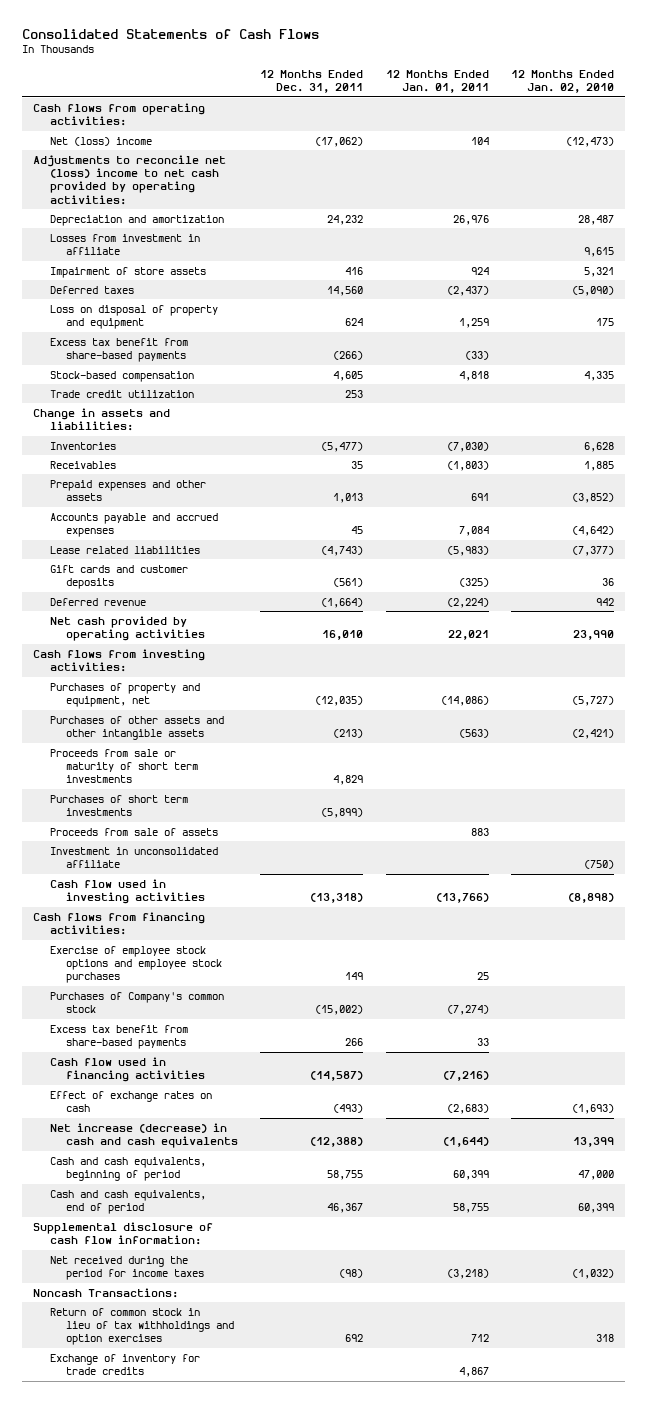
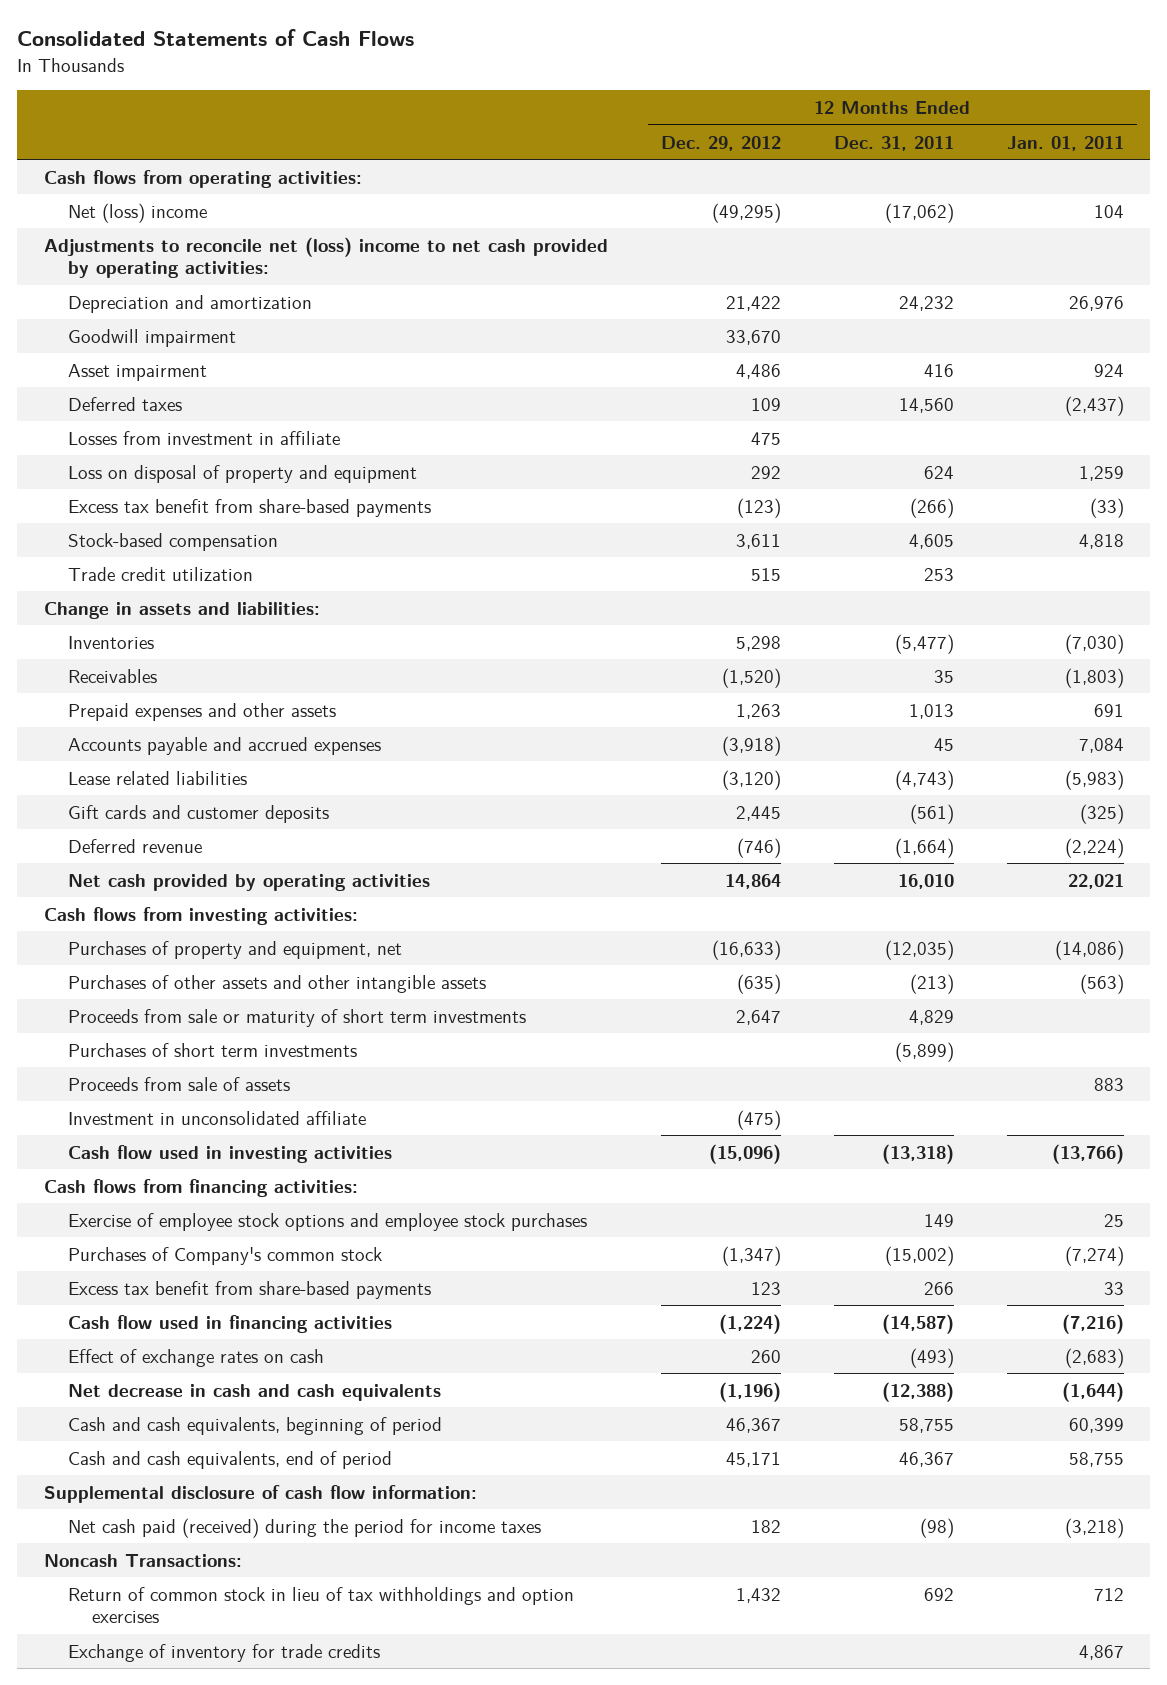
[510,69,614,93] 12 Months Ended Jan. 02, 2010 -> none
none -> [660,135,781,151] Dec. 29, 2012
none -> [68,328,237,347] Goodwill impairment
[49,266,206,278] Impairment of store assets -> [68,363,208,381] Asset impairment
[49,233,200,256] Losses from investment in affiliate -> [68,430,341,445] Losses from investment in affiliate
[49,1122,239,1149] Net increase (decrease) in cash and cash equivalents -> [68,1383,442,1401] Net decrease in cash and cash equivalents
[49,1255,205,1281] Net received during the period for income taxes -> [68,1517,542,1538] Net cash paid (received) during the period for income taxes

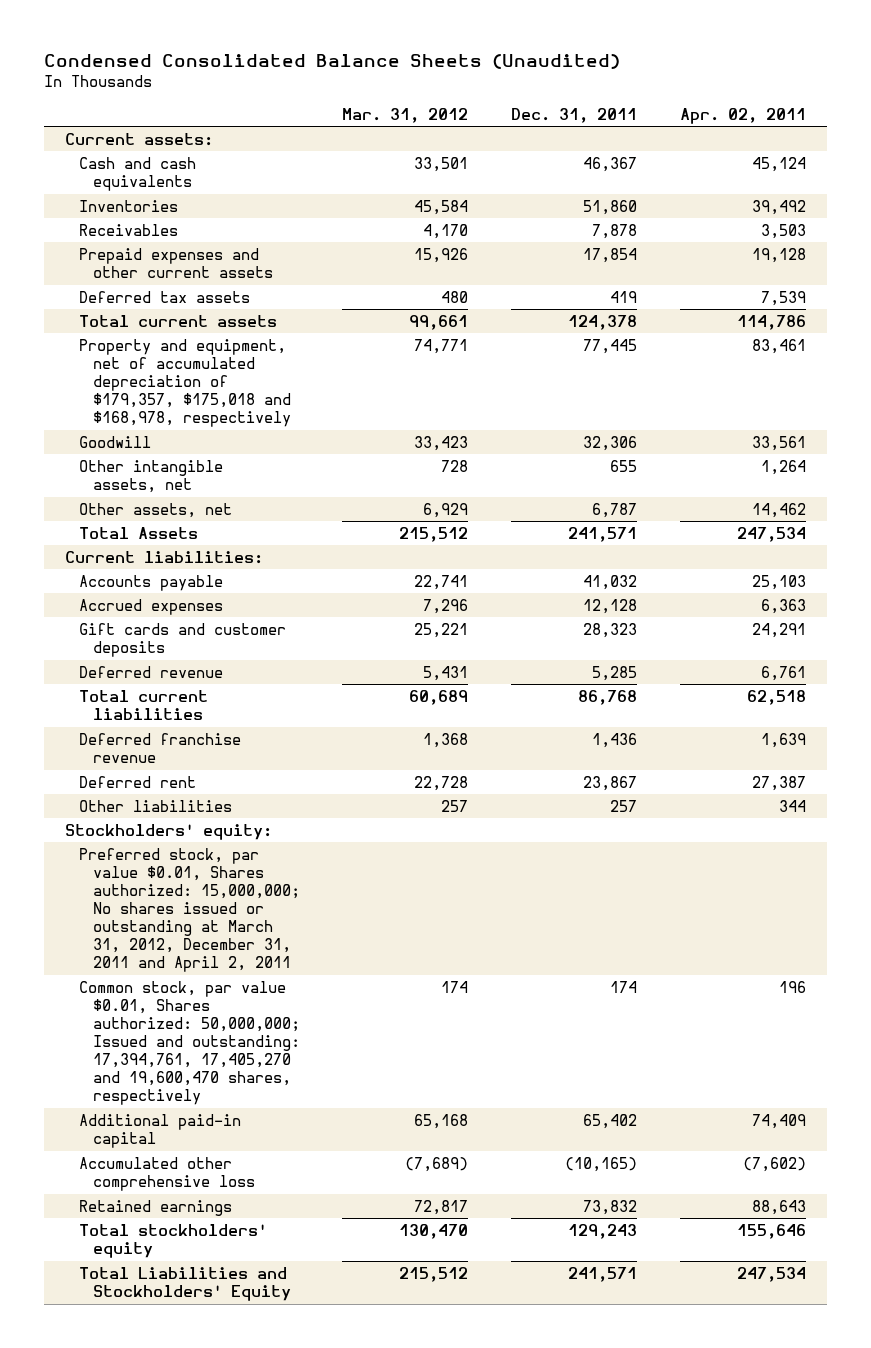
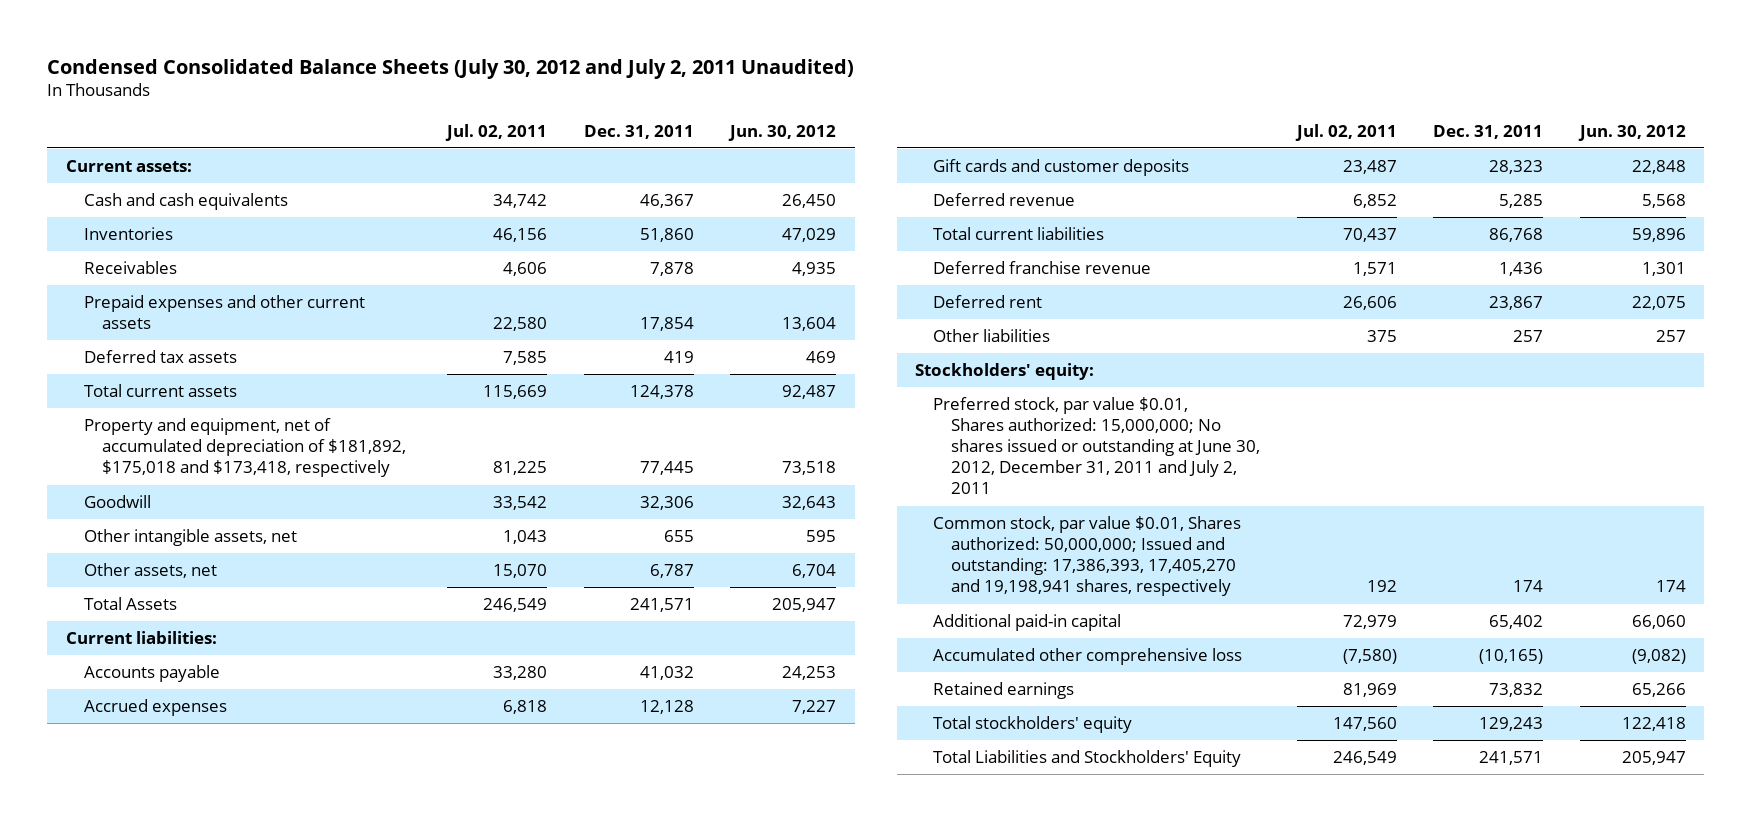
[43,54,620,70] Condensed Consolidated Balance Sheets (Unaudited) -> [47,58,855,79] Condensed Consolidated Balance Sheets (July 30, 2012 and July 2, 2011 Unaudited)
[342,107,469,123] Mar. 31, 2012 -> none
[679,107,806,124] Apr. 02, 2011 -> none
none -> [445,123,548,141] Jul. 02, 2011
none -> [728,124,837,141] Jun. 30, 2012
[79,338,291,428] Property and equipment, net of accumulated depreciation of $179,357, $175,018 and $168,978, respectively -> [83,418,406,478] Property and equipment, net of accumulated depreciation of $181,892, $175,018 and $173,418, respectively
[79,847,300,973] Preferred stock, par value $0.01, Shares authorized: 15,000,000; No shares issued or outstanding at March 31, 2012, December 31, 2011 and April 2, 2011 -> [933,397,1261,495] Preferred stock, par value $0.01, Shares authorized: 15,000,000; No shares issued or outstanding at June 30, 2012, December 31, 2011 and July 2, 2011
[79,980,300,1106] Common stock, par value $0.01, Shares authorized: 50,000,000; Issued and outstanding: 17,394,761, 17,405,270 and 19,600,470 shares, respectively -> [933,516,1242,597] Common stock, par value $0.01, Shares authorized: 50,000,000; Issued and outstanding: 17,386,393, 17,405,270 and 19,198,941 shares, respectively

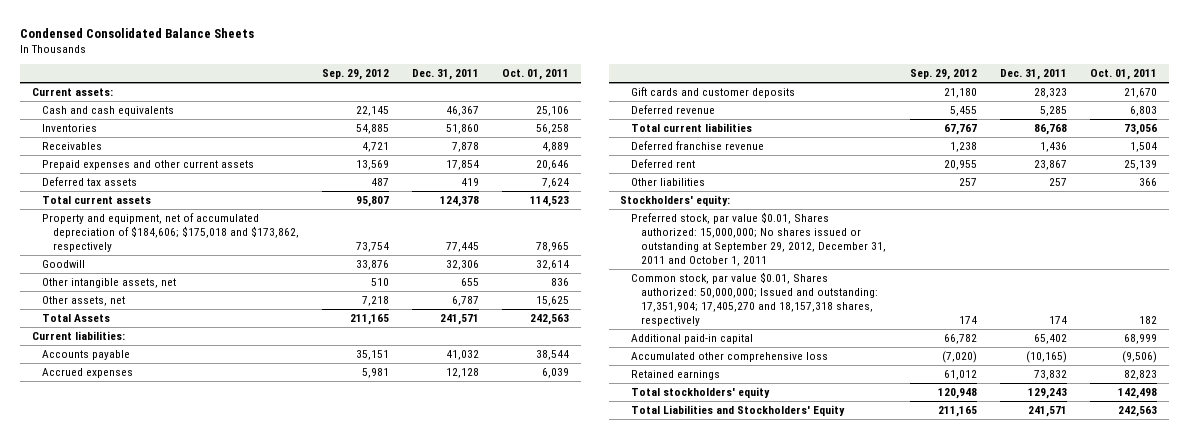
[47,58,855,79] Condensed Consolidated Balance Sheets (July 30, 2012 and July 2, 2011 Unaudited) -> [20,27,255,38] Condensed Consolidated Balance Sheets
[445,123,548,141] Jul. 02, 2011 -> none
[728,124,837,141] Jun. 30, 2012 -> none
none -> [321,69,389,81] Sep. 29, 2012
none -> [501,69,569,81] Oct. 01, 2011
[83,418,406,478] Property and equipment, net of accumulated depreciation of $181,892, $175,018 and $173,418, respectively -> [42,212,299,253] Property and equipment, net of accumulated depreciation of $184,606; $175,018 and $173,862, respectively
[933,397,1261,495] Preferred stock, par value $0.01, Shares authorized: 15,000,000; No shares issued or outstanding at June 30, 2012, December 31, 2011 and July 2, 2011 -> [630,211,887,267] Preferred stock, par value $0.01, Shares authorized: 15,000,000; No shares issued or outstanding at September 29, 2012, December 31, 2011 and October 1, 2011
[933,516,1242,597] Common stock, par value $0.01, Shares authorized: 50,000,000; Issued and outstanding: 17,386,393, 17,405,270 and 19,198,941 shares, respectively -> [630,271,879,327] Common stock, par value $0.01, Shares authorized: 50,000,000; Issued and outstanding: 17,351,904; 17,405,270 and 18,157,318 shares, respectively

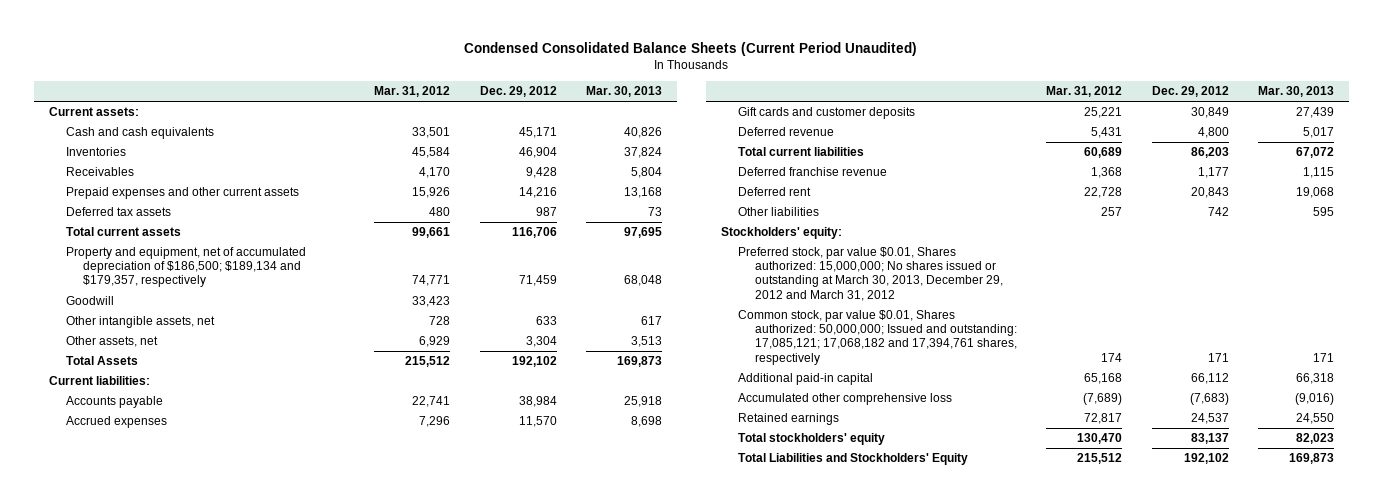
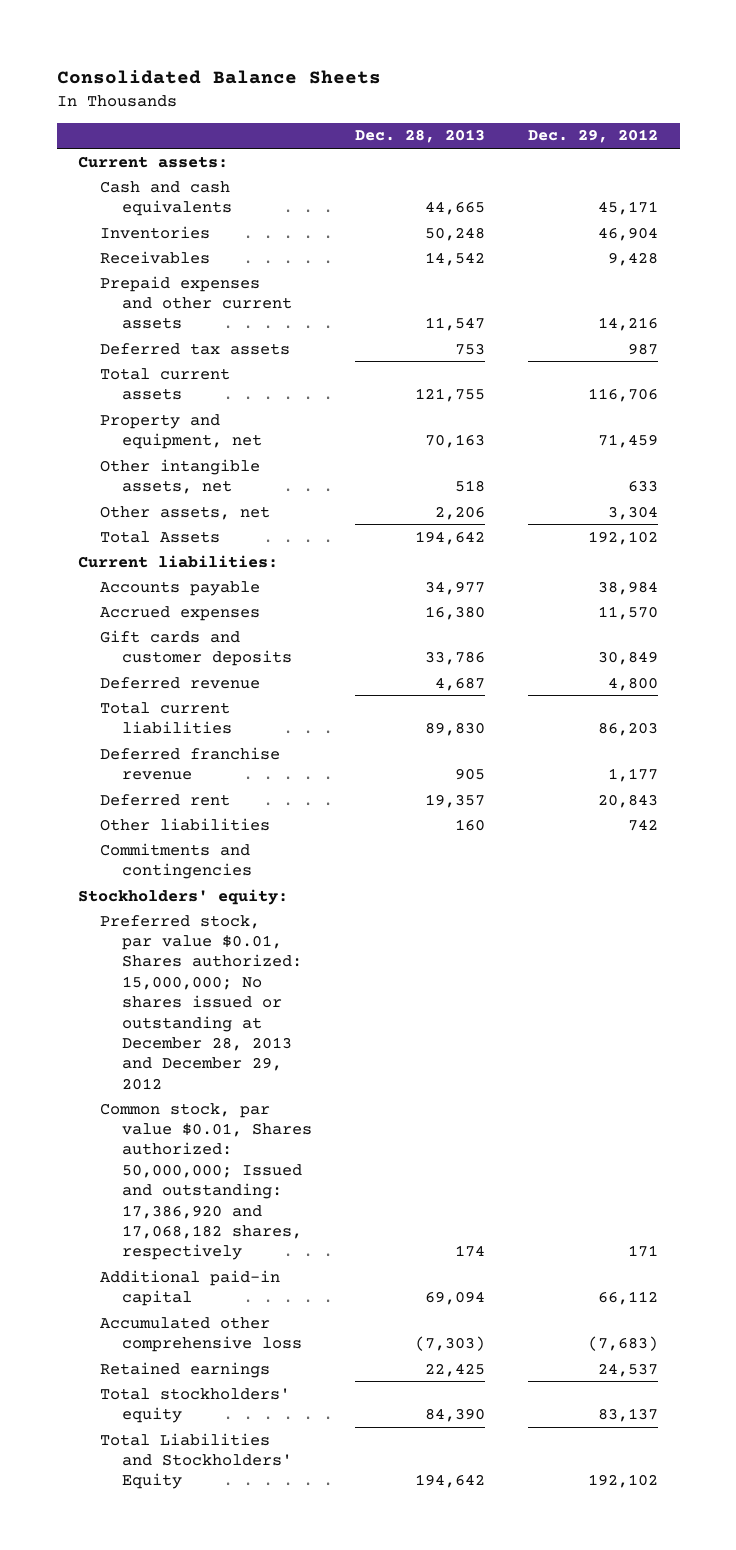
[464,41,918,56] Condensed Consolidated Balance Sheets (Current Period Unaudited) -> [56,70,381,85] Consolidated Balance Sheets
[374,86,451,98] Mar. 31, 2012 -> none
[585,86,662,98] Mar. 30, 2013 -> none
none -> [354,129,485,144] Dec. 28, 2013
[65,296,114,306] Goodwill -> none
[65,247,306,288] Property and equipment, net of accumulated depreciation of $186,500; $189,134 and $179,357, respectively -> [99,413,262,449] Property and equipment, net
none -> [99,842,252,879] Commitments and contingencies
[738,247,1003,301] Preferred stock, par value $0.01, Shares authorized: 15,000,000; No shares issued or outstanding at March 30, 2013, December 29, 2012 and March 31, 2012 -> [99,914,302,1090] Preferred stock, par value $0.01, Shares authorized: 15,000,000; No shares issued or outstanding at December 28, 2013 and December 29, 2012
[738,310,1017,365] Common stock, par value $0.01, Shares authorized: 50,000,000; Issued and outstanding: 17,085,121; 17,068,182 and 17,394,761 shares, respectively -> [99,1102,312,1261] Common stock, par value $0.01, Shares authorized: 50,000,000; Issued and outstanding: 17,386,920 and 17,068,182 shares, respectively

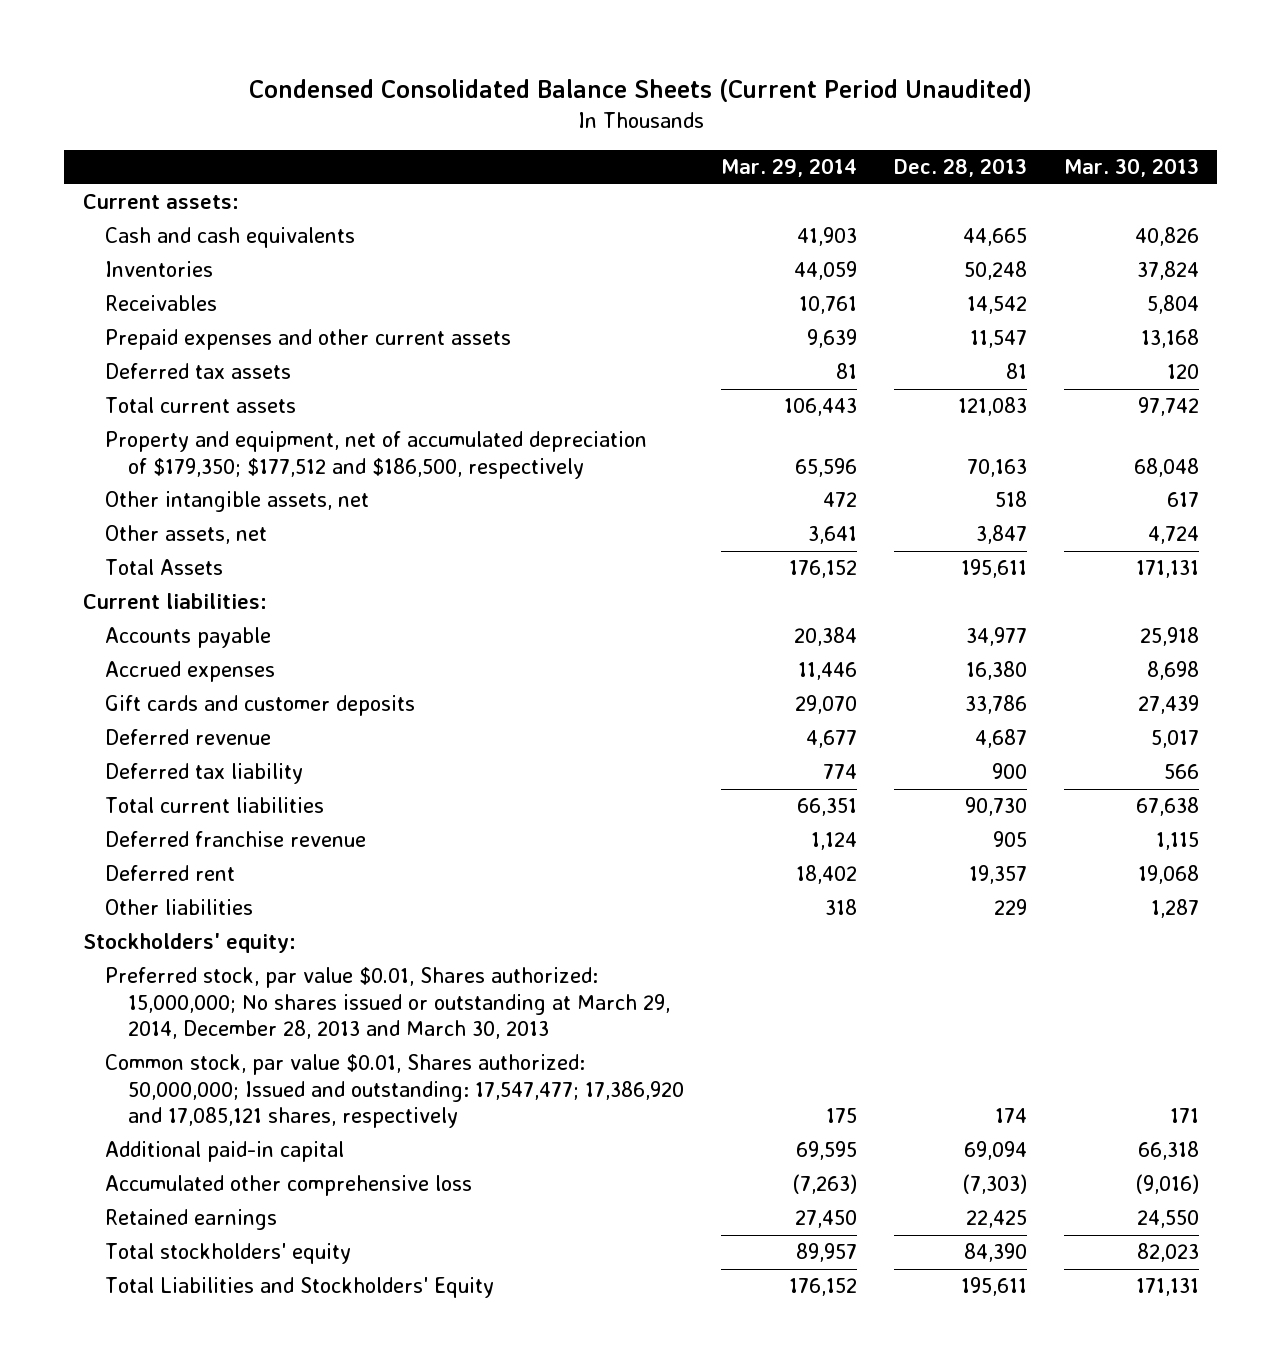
[56,70,381,85] Consolidated Balance Sheets -> [248,79,1032,103] Condensed Consolidated Balance Sheets (Current Period Unaudited)
[528,129,659,144] Dec. 29, 2012 -> none
none -> [721,158,858,178] Mar. 29, 2014
none -> [1063,158,1199,178] Mar. 30, 2013
[454,342,485,355] 753 -> [1006,363,1028,380] 81
[414,387,485,402] 121,755 -> [958,397,1028,417] 121,083
[99,413,262,449] Property and equipment, net -> [105,431,648,479] Property and equipment, net of accumulated depreciation of $179,350; $177,512 and $186,500, respectively
[434,505,485,520] 2,206 -> [976,525,1028,545] 3,847
[414,530,485,545] 194,642 -> [961,559,1028,579] 195,611
none -> [105,763,304,785] Deferred tax liability
[424,721,485,736] 89,830 -> [965,797,1028,817] 90,730
[99,842,252,879] Commitments and contingencies -> none
[454,818,485,831] 160 -> [994,899,1028,916] 229
[99,914,302,1090] Preferred stock, par value $0.01, Shares authorized: 15,000,000; No shares issued or outstanding at December 28, 2013 and December 29, 2012 -> [105,967,671,1040] Preferred stock, par value $0.01, Shares authorized: 15,000,000; No shares issued or outstanding at March 29, 2014, December 28, 2013 and March 30, 2013
[99,1102,312,1261] Common stock, par value $0.01, Shares authorized: 50,000,000; Issued and outstanding: 17,386,920 and 17,068,182 shares, respectively -> [105,1054,685,1129] Common stock, par value $0.01, Shares authorized: 50,000,000; Issued and outstanding: 17,547,477; 17,386,920 and 17,085,121 shares, respectively
[414,1474,485,1489] 194,642 -> [961,1277,1028,1297] 195,611

